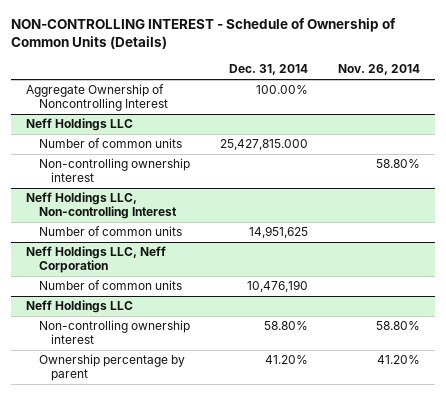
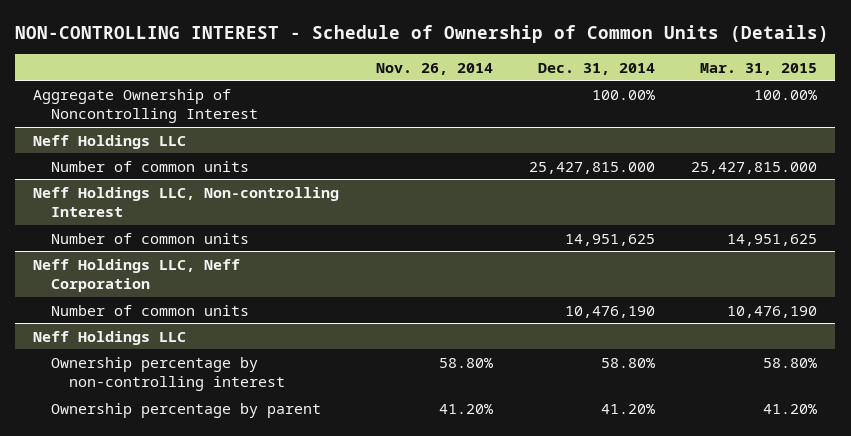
none -> [700,62,818,75] Mar. 31, 2015
[38,158,190,182] Non-controlling ownership interest -> none
[38,320,190,344] Non-controlling ownership interest -> [51,356,286,392] Ownership percentage by non-controlling interest

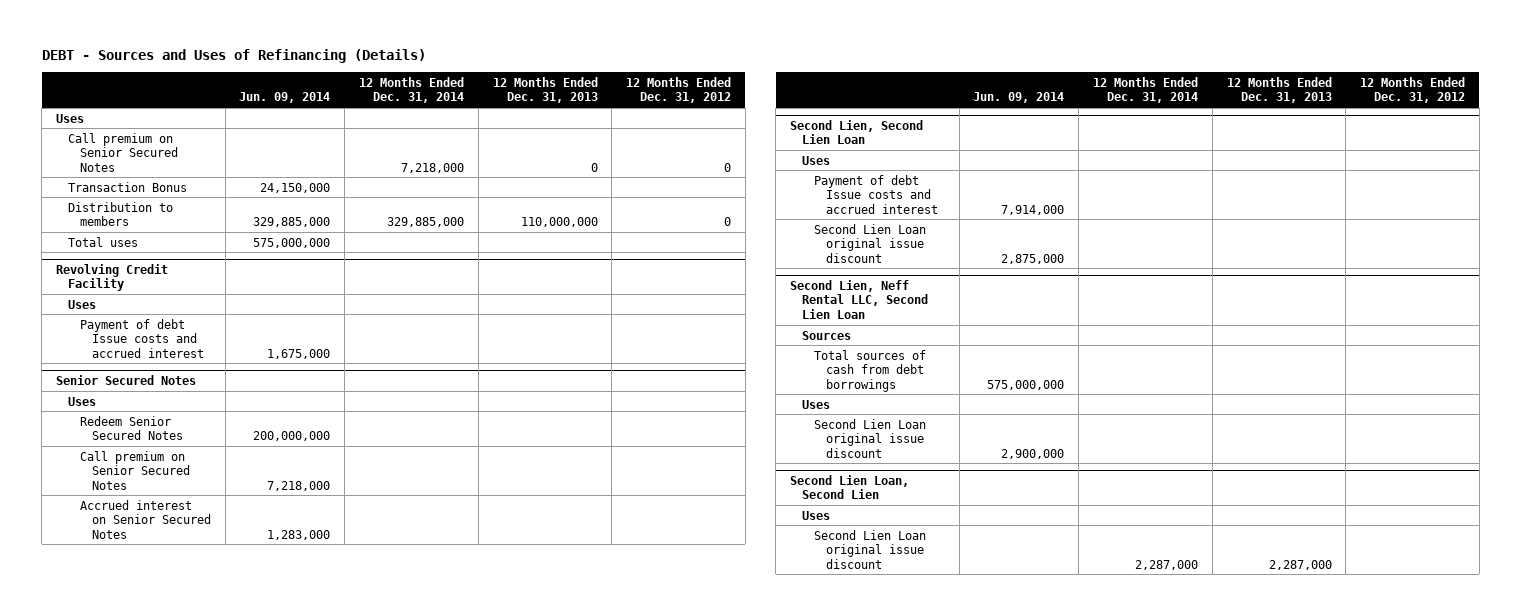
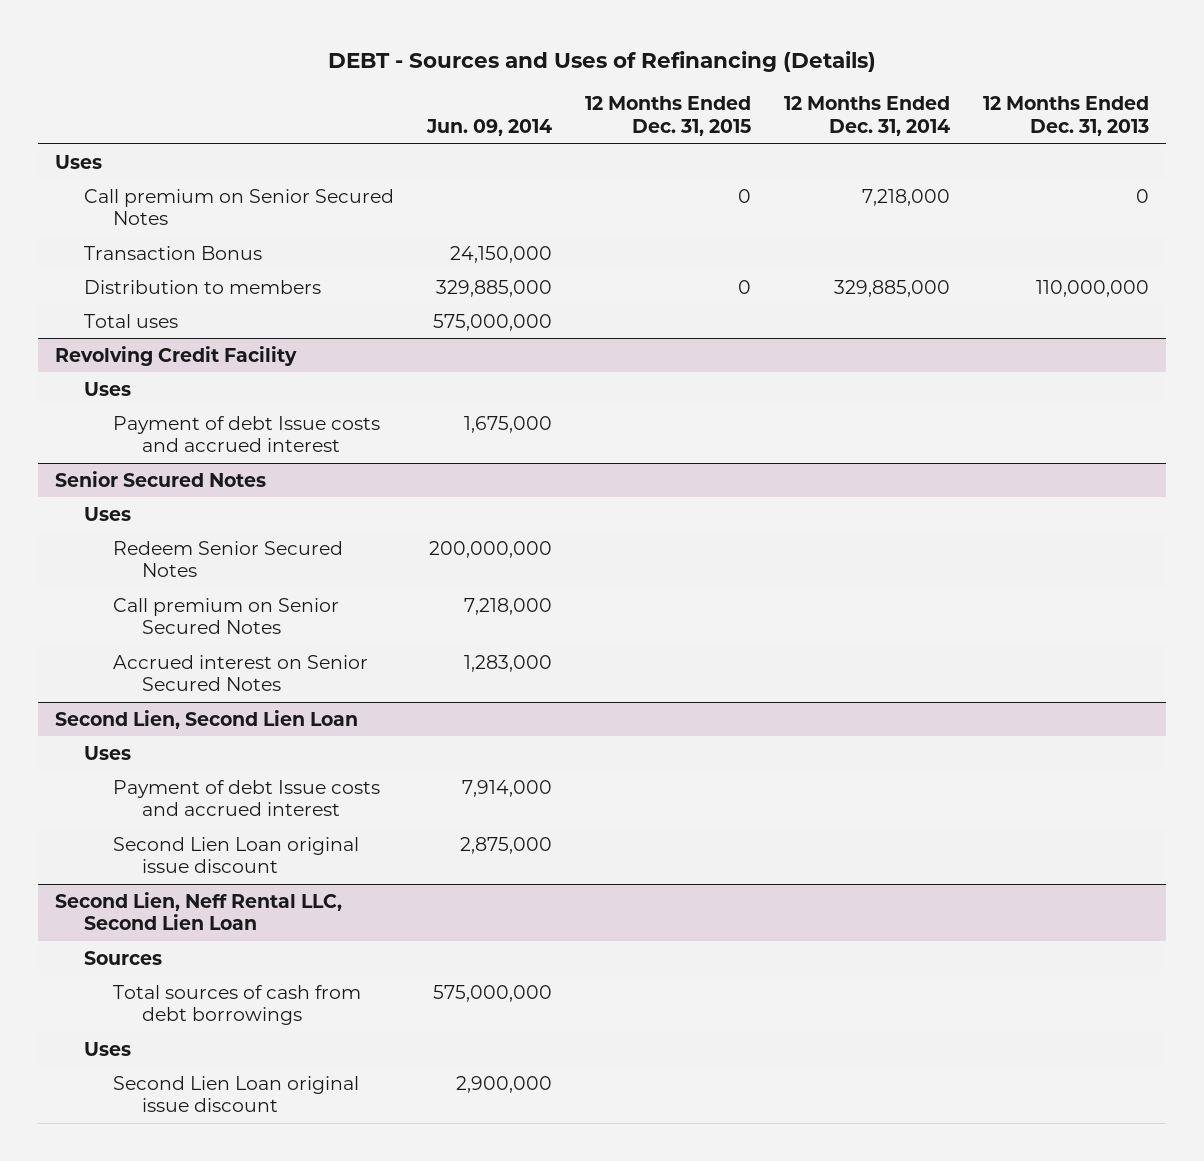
[626,76,732,104] 12 Months Ended Dec. 31, 2012 -> none
none -> [585,96,752,136] 12 Months Ended Dec. 31, 2015
[789,474,909,500] Second Lien Loan, Second Lien -> none
[801,510,830,520] Uses -> none
[813,529,926,569] Second Lien Loan original issue discount -> none

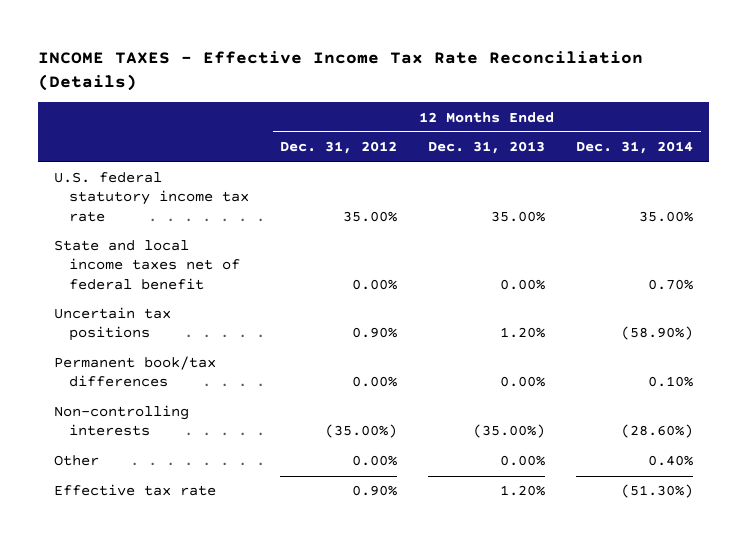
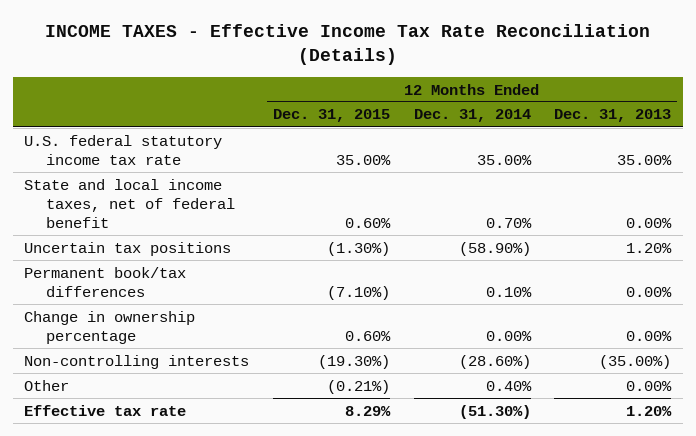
[280,141,398,155] Dec. 31, 2012 -> none
none -> [273,109,391,123] Dec. 31, 2015
[53,240,241,290] State and local income taxes net of federal benefit -> [24,178,236,228] State and local income taxes, net of federal benefit
none -> [24,310,196,344] Change in ownership percentage

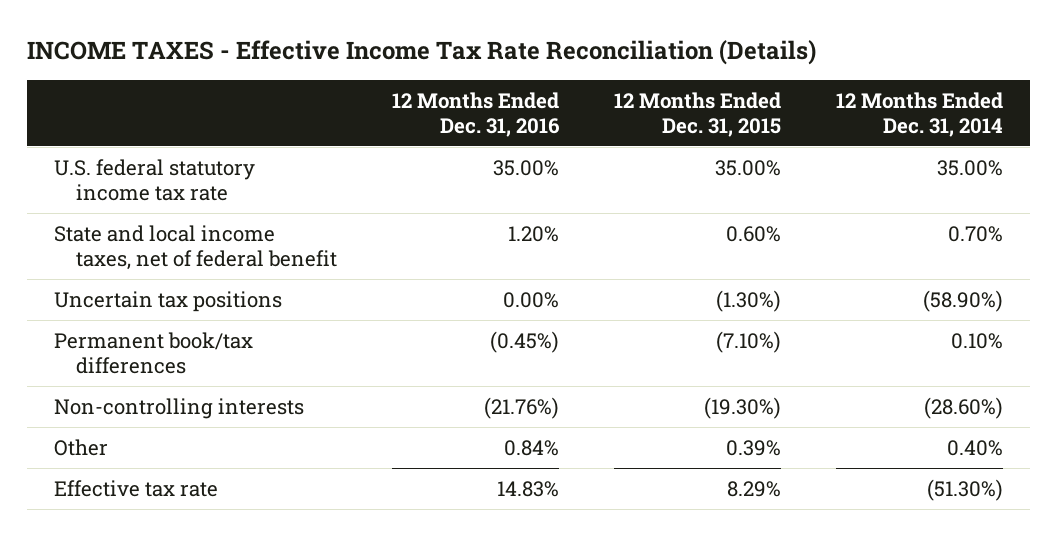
[554,109,672,123] Dec. 31, 2013 -> none
none -> [392,91,561,137] 12 Months Ended Dec. 31, 2016
[24,310,196,344] Change in ownership percentage -> none
[327,379,391,394] (0.21%) -> [725,439,781,456] 0.39%

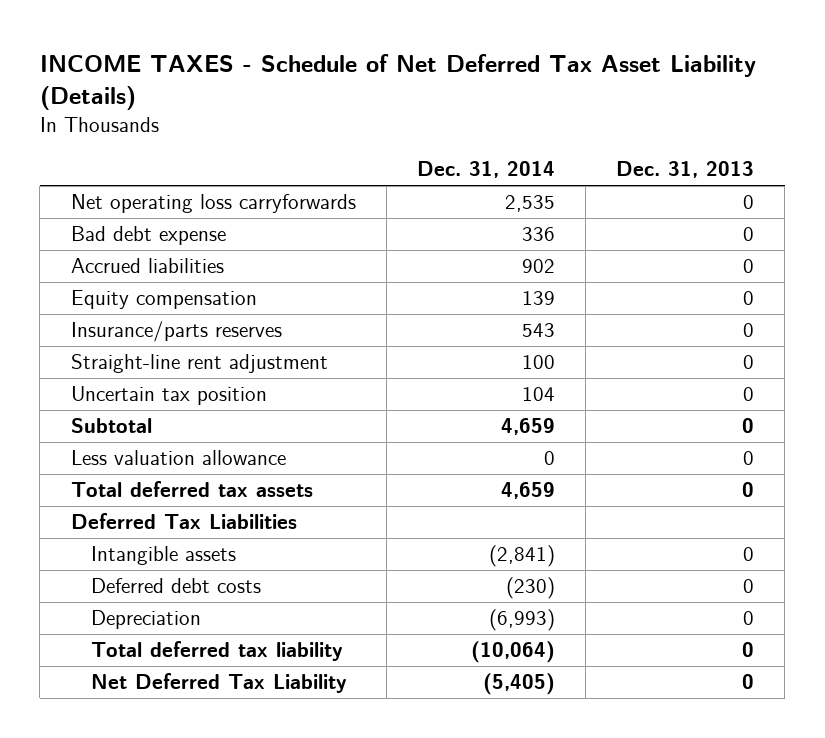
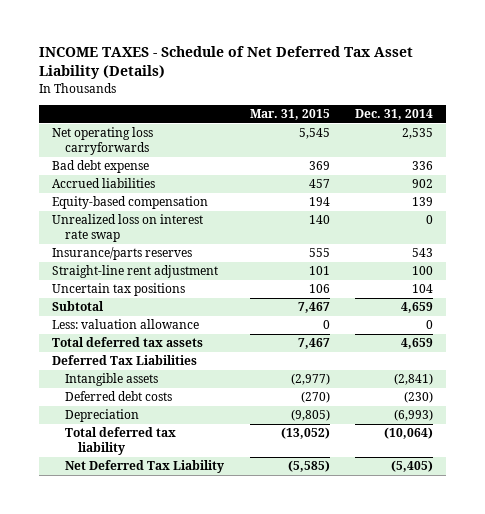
[616,161,755,179] Dec. 31, 2013 -> none
none -> [249,109,330,121] Mar. 31, 2015
[70,290,257,310] Equity compensation -> [51,196,208,210] Equity-based compensation
none -> [51,214,203,243] Unrealized loss on interest rate swap
[70,386,267,406] Uncertain tax position -> [51,283,185,297] Uncertain tax positions
[70,450,286,466] Less valuation allowance -> [51,319,199,330] Less: valuation allowance

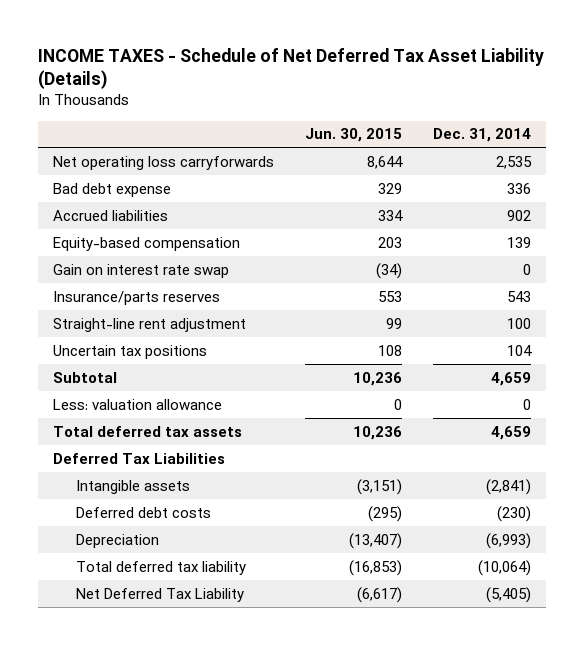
[249,109,330,121] Mar. 31, 2015 -> none
none -> [304,128,402,143] Jun. 30, 2015
[51,214,203,243] Unrealized loss on interest rate swap -> [53,263,230,278] Gain on interest rate swap

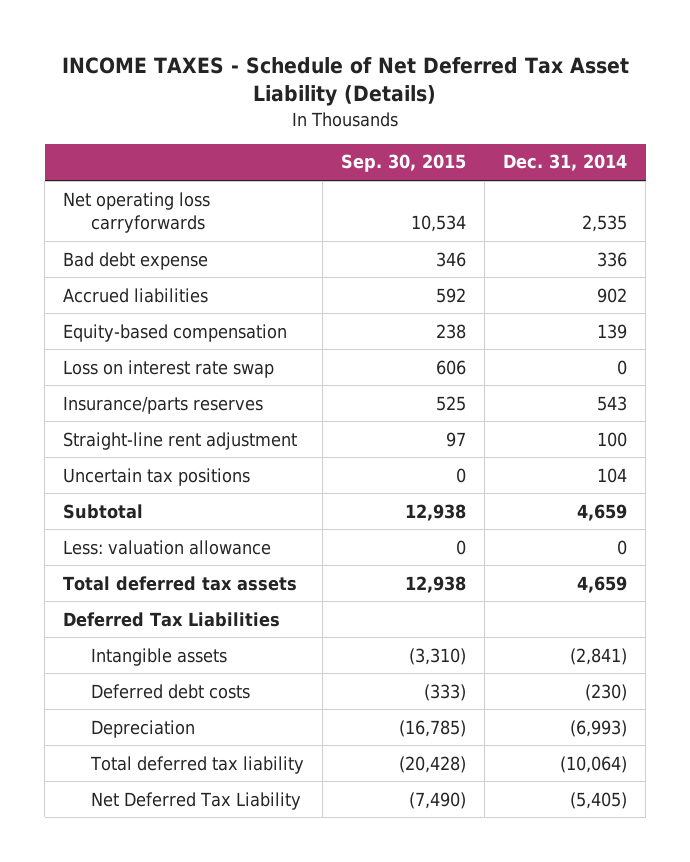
[304,128,402,143] Jun. 30, 2015 -> none
none -> [340,154,466,173] Sep. 30, 2015
[53,263,230,278] Gain on interest rate swap -> [63,359,275,378] Loss on interest rate swap

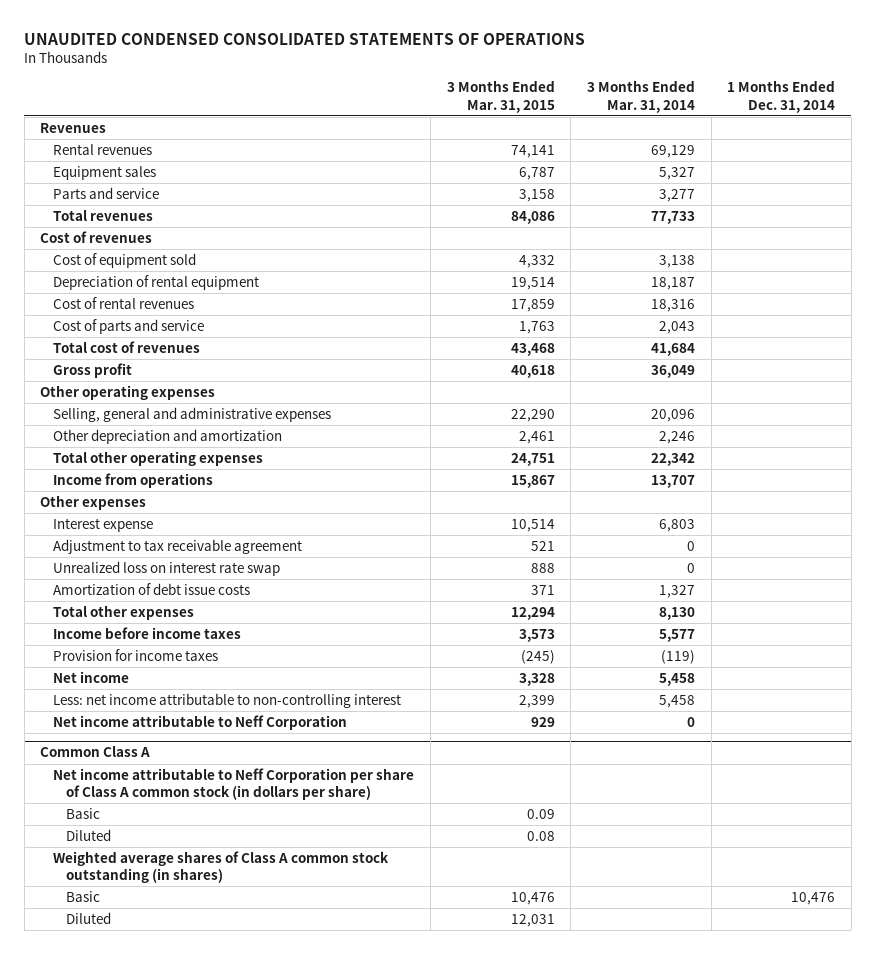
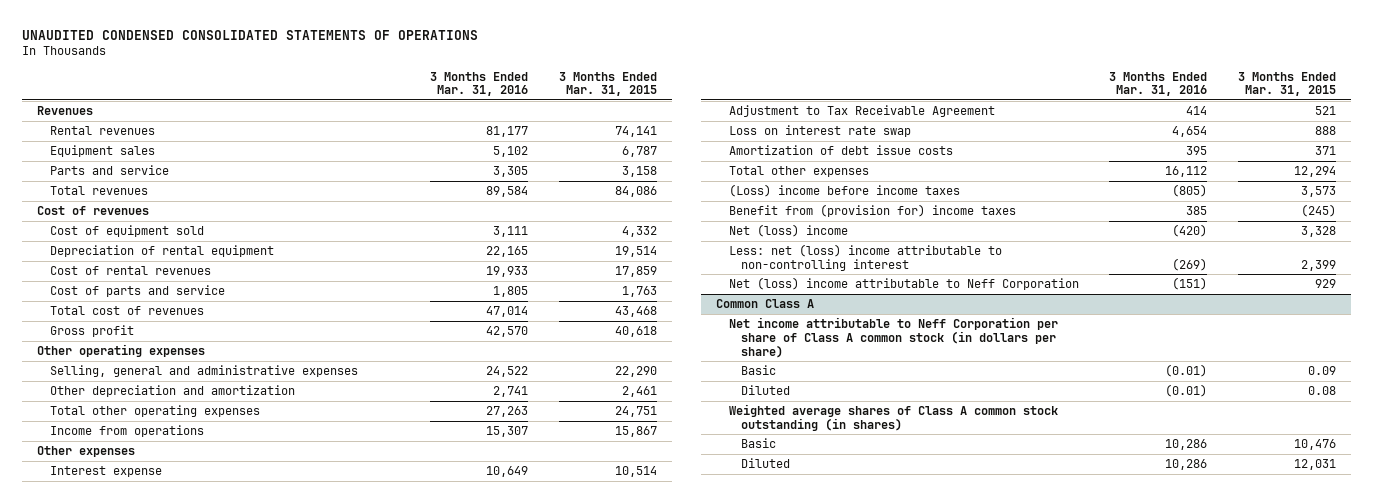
[586,80,695,113] 3 Months Ended Mar. 31, 2014 -> none
[727,80,836,113] 1 Months Ended Dec. 31, 2014 -> none
none -> [430,71,529,97] 3 Months Ended Mar. 31, 2016
[53,538,303,554] Adjustment to tax receivable agreement -> [728,104,995,117] Adjustment to Tax Receivable Agreement
[53,560,281,576] Unrealized loss on interest rate swap -> [728,124,911,137] Loss on interest rate swap
[53,626,242,639] Income before income taxes -> [728,183,960,197] (Loss) income before income taxes
[53,648,219,661] Provision for income taxes -> [728,203,1016,217] Benefit from (provision for) income taxes
[53,670,130,683] Net income -> [728,223,848,237] Net (loss) income
[53,692,402,708] Less: net income attributable to non-controlling interest -> [728,243,1002,271] Less: net (loss) income attributable to non-controlling interest
[53,714,348,730] Net income attributable to Neff Corporation -> [728,276,1079,290] Net (loss) income attributable to Neff Corporation

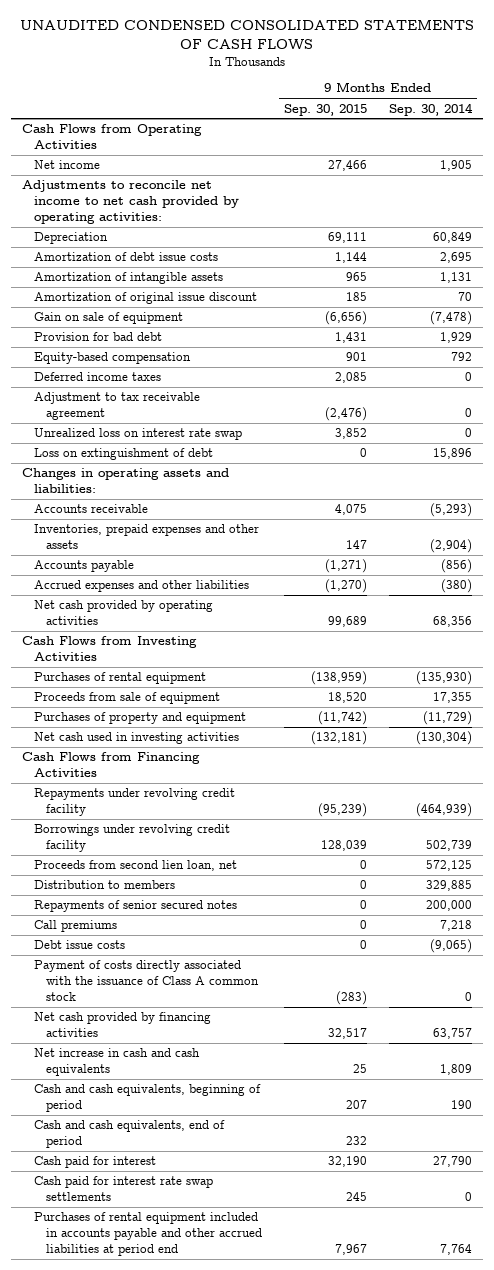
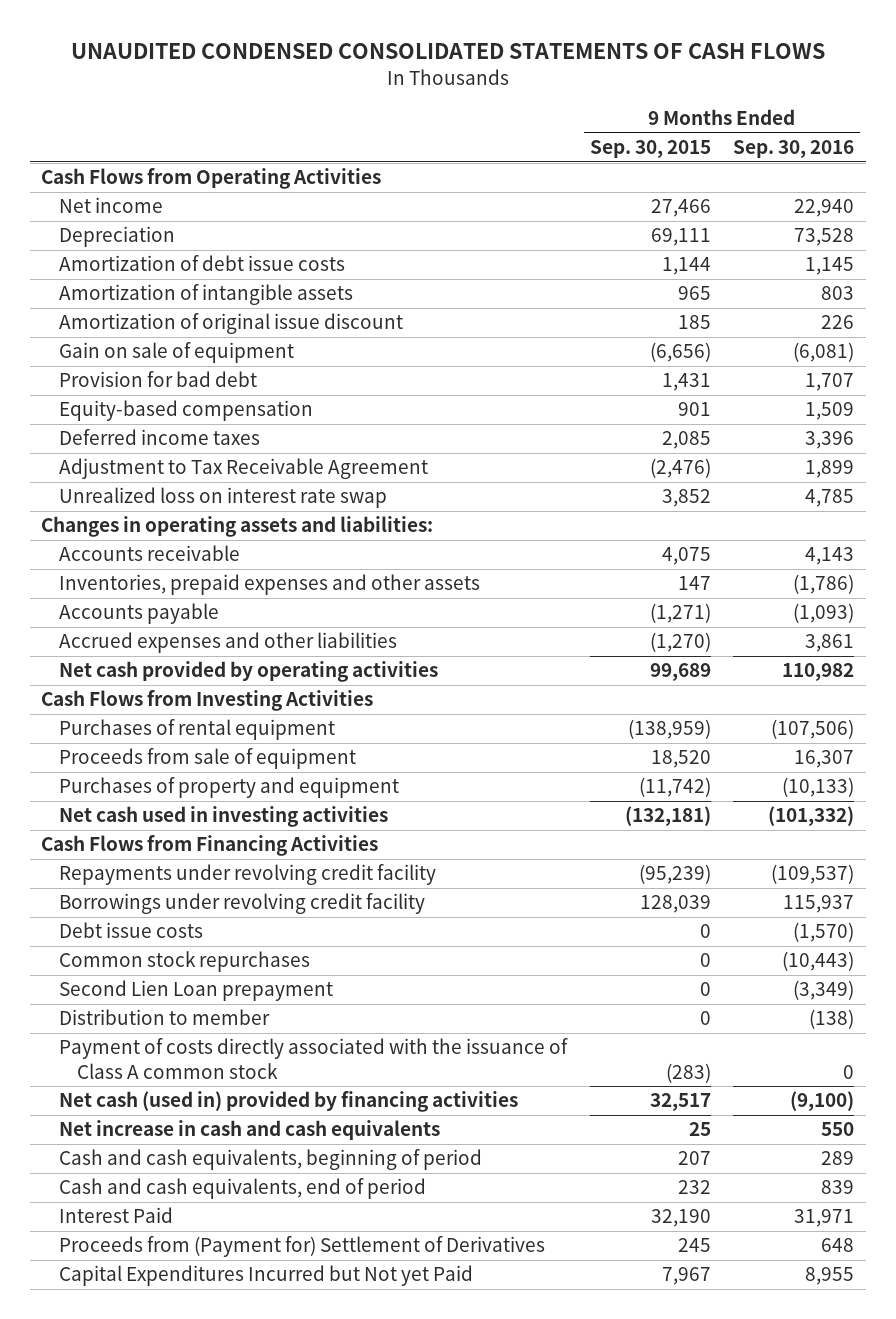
[388,102,473,116] Sep. 30, 2014 -> none
none -> [733,140,855,159] Sep. 30, 2016
[21,180,240,224] Adjustments to reconcile net income to net cash provided by operating activities: -> none
[34,392,201,421] Adjustment to tax receivable agreement -> [59,458,429,480] Adjustment to Tax Receivable Agreement
[34,448,214,461] Loss on extinguishment of debt -> none
[34,860,238,872] Proceeds from second lien loan, net -> none
[34,880,176,890] Distribution to members -> none
[34,900,238,913] Repayments of senior secured notes -> none
[34,920,118,933] Call premiums -> none
none -> [59,951,311,973] Common stock repurchases
none -> [59,980,334,1002] Second Lien Loan prepayment
none -> [59,1009,271,1026] Distribution to member
[34,1012,212,1038] Net cash provided by financing activities -> [59,1091,519,1113] Net cash (used in) provided by financing activities
[34,1156,157,1169] Cash paid for interest -> [59,1207,174,1224] Interest Paid
[34,1176,214,1202] Cash paid for interest rate swap settlements -> [59,1236,546,1258] Proceeds from (Payment for) Settlement of Derivatives
[34,1212,263,1256] Purchases of rental equipment included in accounts payable and other accrued liabilities at period end -> [59,1265,474,1287] Capital Expenditures Incurred but Not yet Paid

